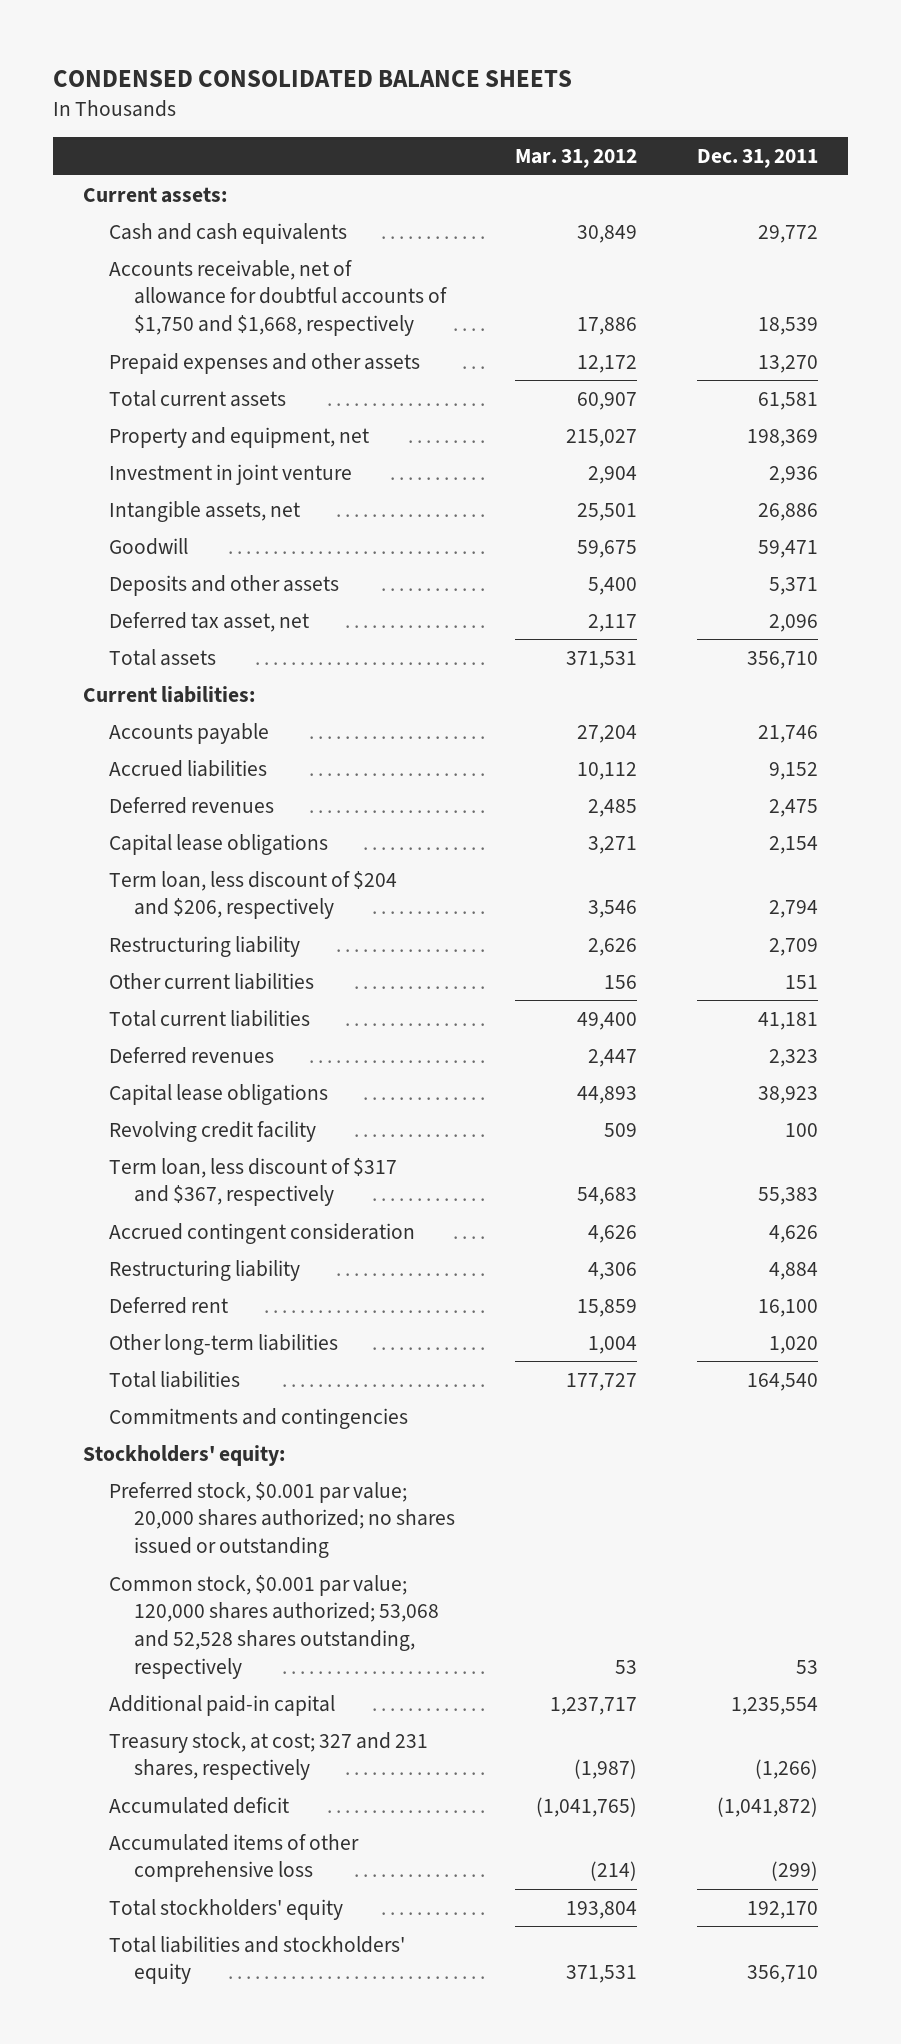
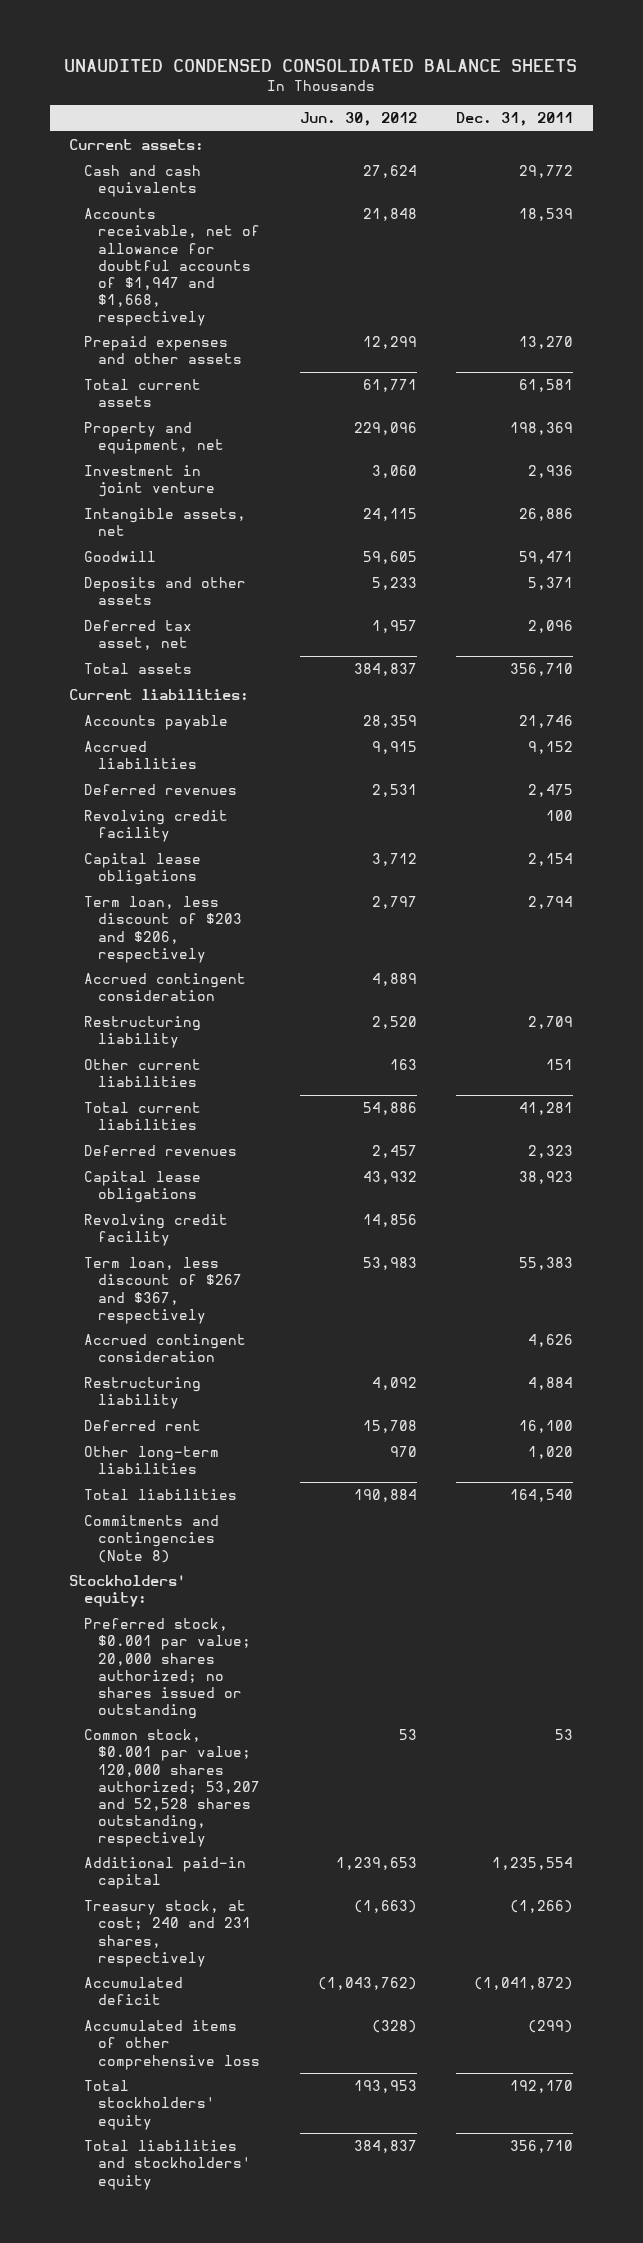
[53,69,573,87] CONDENSED CONSOLIDATED BALANCE SHEETS -> [64,58,578,72] UNAUDITED CONDENSED CONSOLIDATED BALANCE SHEETS
[515,149,638,169] Mar. 31, 2012 -> none
none -> [299,112,417,127] Jun. 30, 2012
[108,259,448,337] Accounts receivable, net of allowance for doubtful accounts of $1,750 and $1,668, respectively -> [83,208,261,326] Accounts receivable, net of allowance for doubtful accounts of $1,947 and $1,668, respectively
[108,1120,316,1142] Revolving credit facility -> [83,810,228,843] Revolving credit facility
[108,870,397,920] Term loan, less discount of $204 and $206, respectively -> [83,896,243,963] Term loan, less discount of $203 and $206, respectively
none -> [83,973,246,1002] Accrued contingent consideration
[758,1011,819,1030] 41,181 -> [519,1102,574,1116] 41,281
none -> [83,1214,228,1247] Revolving credit facility
[108,1157,397,1207] Term loan, less discount of $317 and $367, respectively -> [83,1257,243,1324] Term loan, less discount of $267 and $367, respectively
[108,1407,408,1429] Commitments and contingencies -> [83,1515,219,1563] Commitments and contingencies (Note 8)
[108,1574,440,1680] Common stock, $0.001 par value; 120,000 shares authorized; 53,068 and 52,528 shares outstanding, respectively -> [83,1729,261,1847] Common stock, $0.001 par value; 120,000 shares authorized; 53,207 and 52,528 shares outstanding, respectively
[108,1731,428,1781] Treasury stock, at cost; 327 and 231 shares, respectively -> [83,1900,252,1967] Treasury stock, at cost; 240 and 231 shares, respectively

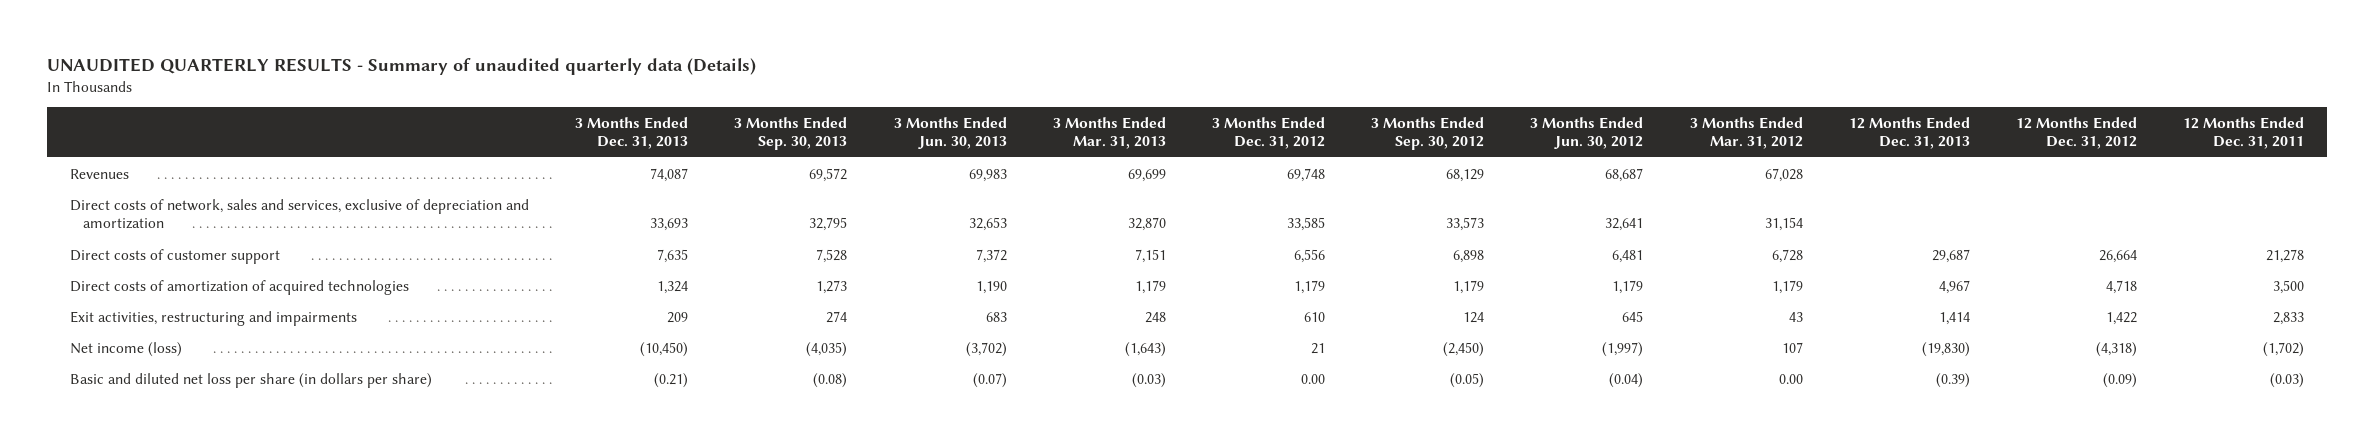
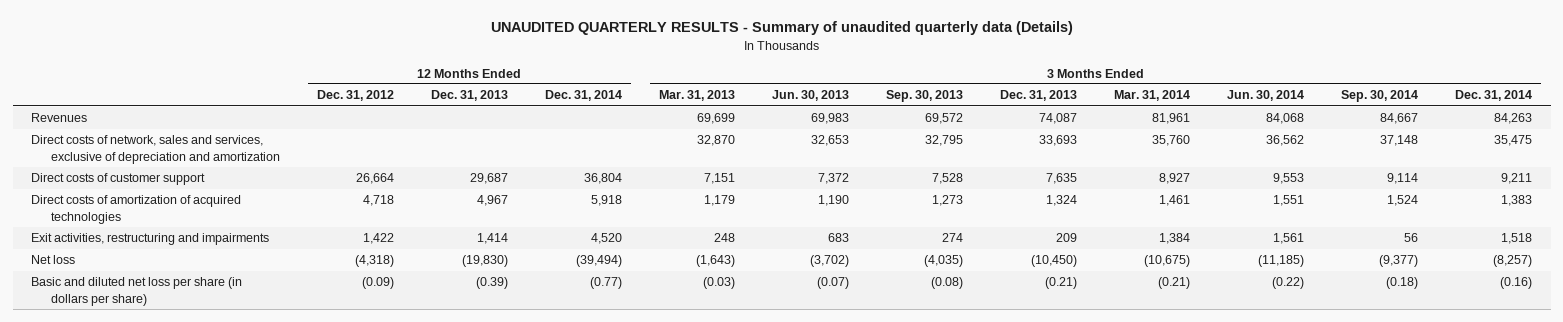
[1212,116,1326,150] 3 Months Ended Dec. 31, 2012 -> none
[1371,116,1485,151] 3 Months Ended Sep. 30, 2012 -> none
[1530,116,1644,150] 3 Months Ended Jun. 30, 2012 -> none
[1689,116,1803,150] 3 Months Ended Mar. 31, 2012 -> none
[2183,116,2305,150] 12 Months Ended Dec. 31, 2011 -> none
none -> [544,90,622,102] Dec. 31, 2014
none -> [1114,90,1191,102] Mar. 31, 2014
none -> [1227,90,1305,102] Jun. 30, 2014
none -> [1341,90,1419,103] Sep. 30, 2014
none -> [1455,90,1533,102] Dec. 31, 2014
[69,341,182,357] Net income (loss) -> [31,255,76,265] Net loss

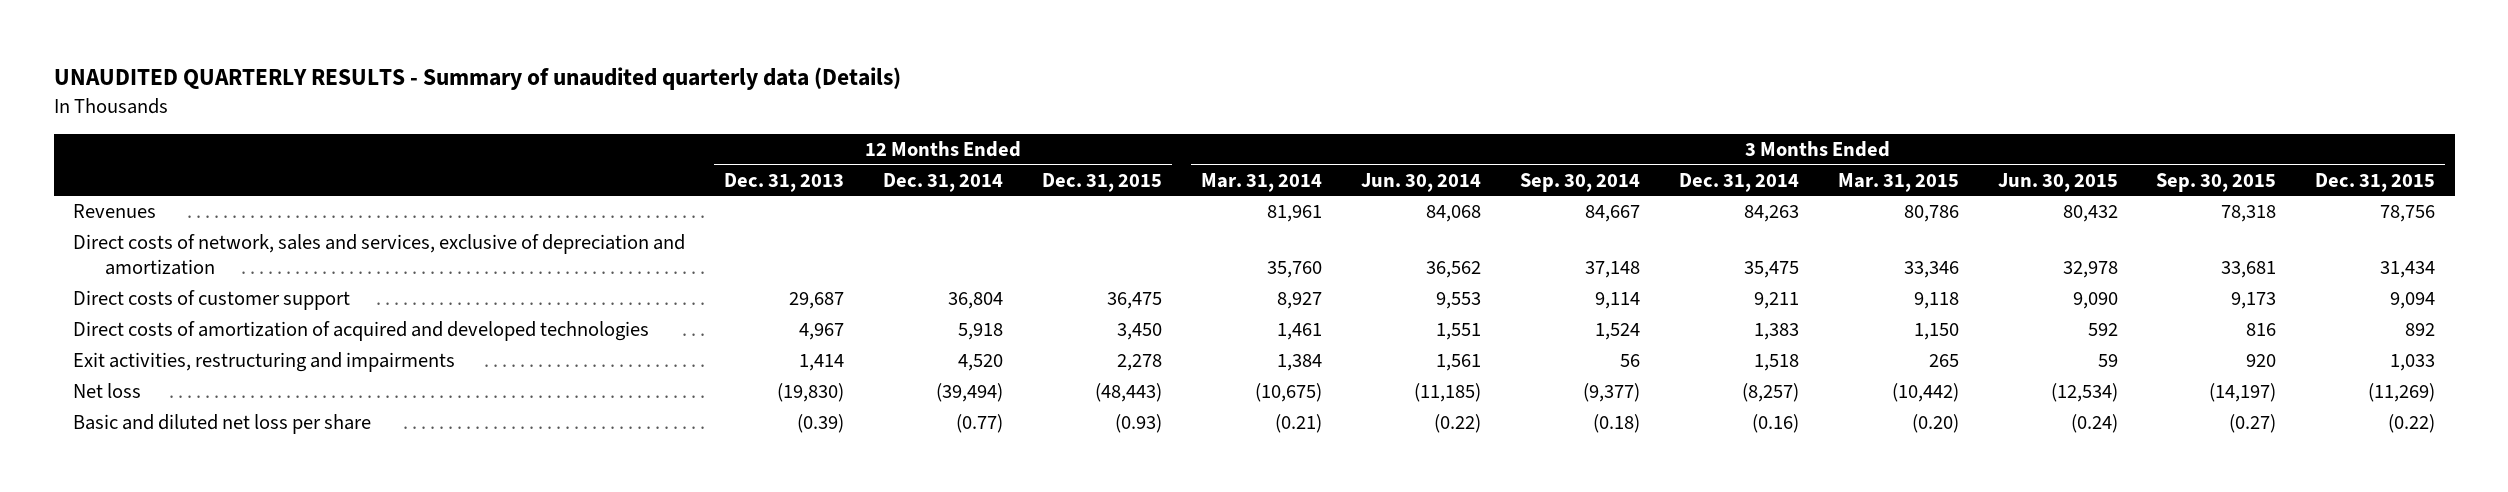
[316,90,394,102] Dec. 31, 2012 -> none
[659,90,736,102] Mar. 31, 2013 -> none
[772,90,850,102] Jun. 30, 2013 -> none
[886,90,964,103] Sep. 30, 2013 -> none
[1000,90,1078,102] Dec. 31, 2013 -> none
none -> [1041,172,1162,192] Dec. 31, 2015
none -> [1837,172,1959,192] Mar. 31, 2015
none -> [1997,172,2118,192] Jun. 30, 2015
none -> [2156,172,2277,192] Sep. 30, 2015
none -> [2315,172,2436,192] Dec. 31, 2015
[31,195,242,224] Direct costs of amortization of acquired technologies -> [73,321,650,342] Direct costs of amortization of acquired and developed technologies
[31,277,243,306] Basic and diluted net loss per share (in dollars per share) -> [73,414,372,435] Basic and diluted net loss per share

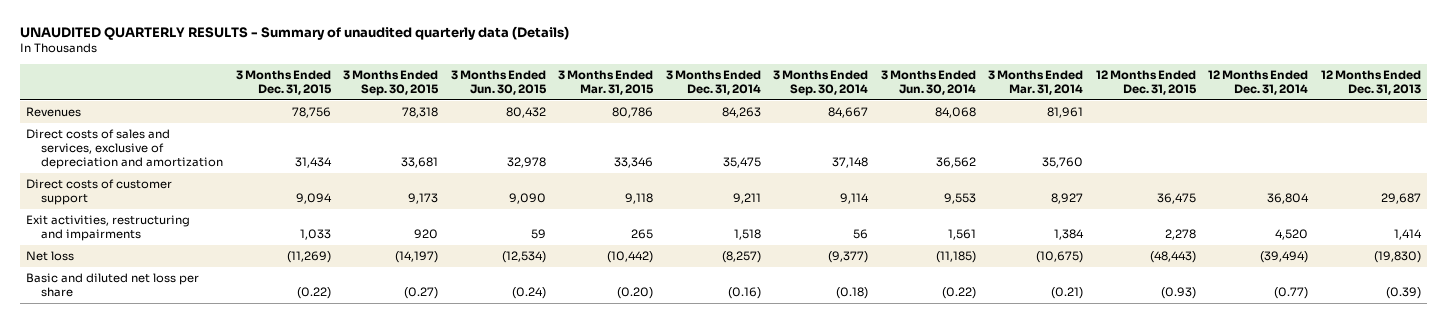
[73,234,686,276] Direct costs of network, sales and services, exclusive of depreciation and amortization -> [25,128,224,170] Direct costs of sales and services, exclusive of depreciation and amortization
[73,321,650,342] Direct costs of amortization of acquired and developed technologies -> none

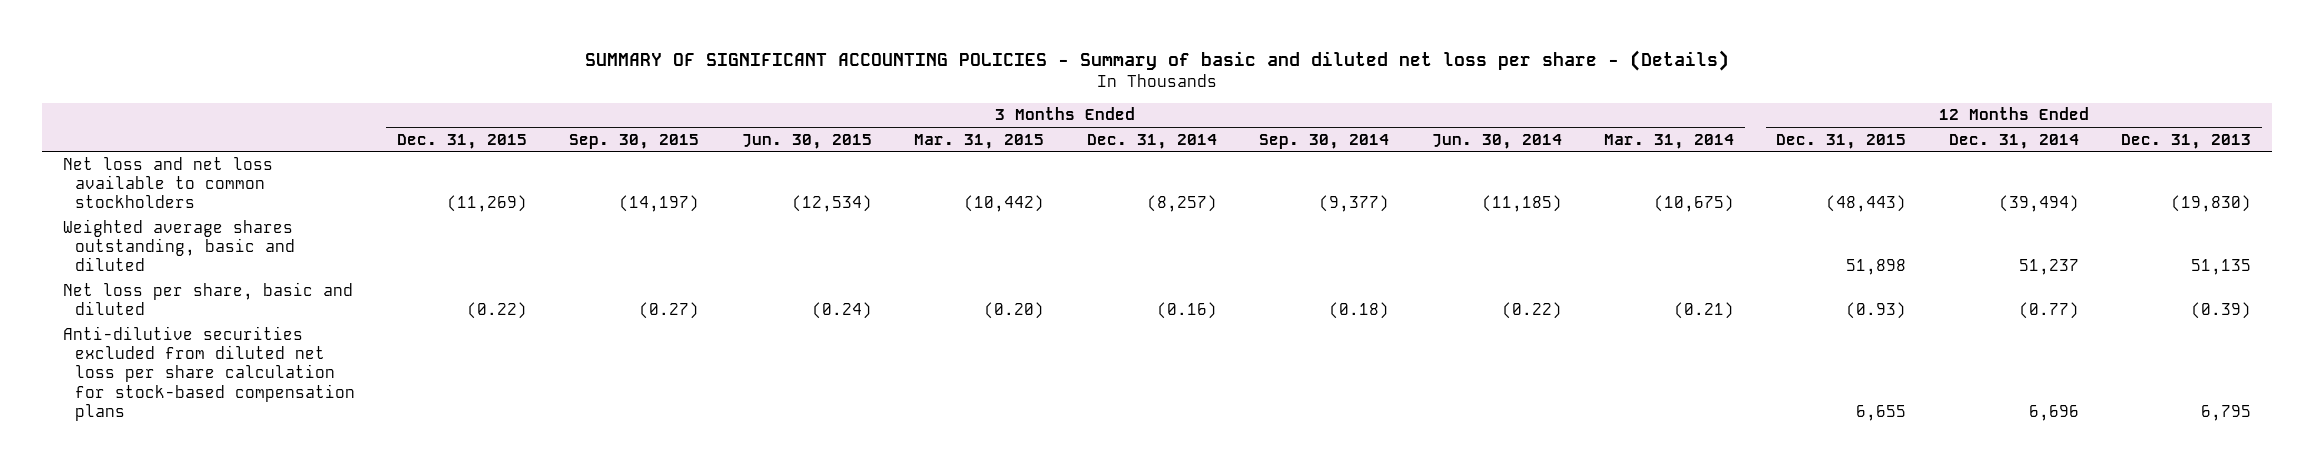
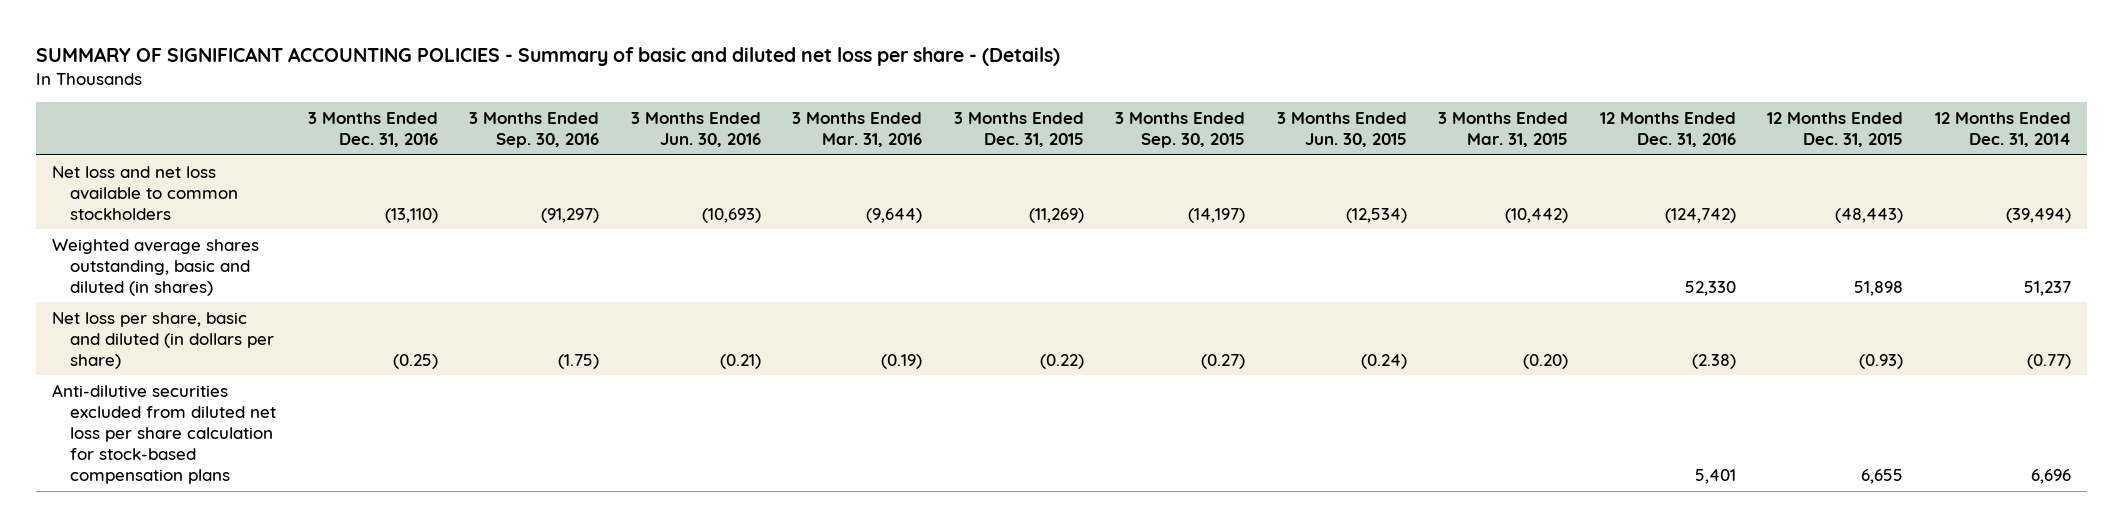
[1086,133,1217,149] Dec. 31, 2014 -> none
[1259,133,1390,149] Sep. 30, 2014 -> none
[1431,133,1562,149] Jun. 30, 2014 -> none
[1603,133,1734,149] Mar. 31, 2014 -> none
[2121,133,2252,149] Dec. 31, 2013 -> none
none -> [307,111,438,148] 3 Months Ended Dec. 31, 2016
none -> [469,111,600,149] 3 Months Ended Sep. 30, 2016
none -> [630,111,761,148] 3 Months Ended Jun. 30, 2016
none -> [792,111,923,148] 3 Months Ended Mar. 31, 2016
none -> [1599,111,1736,148] 12 Months Ended Dec. 31, 2016
[63,218,295,272] Weighted average shares outstanding, basic and diluted -> [51,238,259,296] Weighted average shares outstanding, basic and diluted (in shares)
[63,281,354,316] Net loss per share, basic and diluted -> [51,311,275,369] Net loss per share, basic and diluted (in dollars per share)

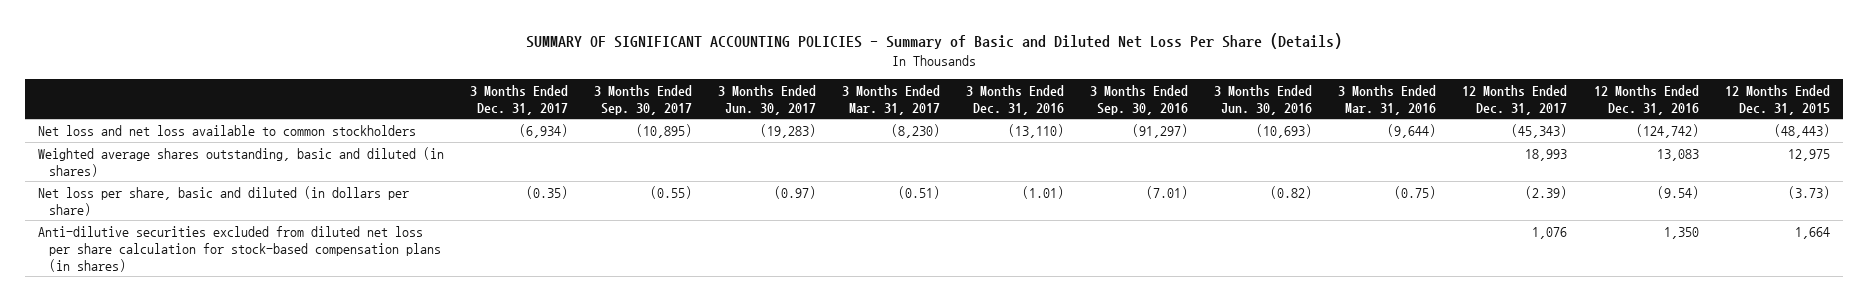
[36,47,1061,67] SUMMARY OF SIGNIFICANT ACCOUNTING POLICIES - Summary of basic and diluted net loss per share - (Details) -> [525,33,1342,50] SUMMARY OF SIGNIFICANT ACCOUNTING POLICIES - Summary of Basic and Diluted Net Loss Per Share (Details)
[953,111,1084,148] 3 Months Ended Dec. 31, 2015 -> none
[1115,111,1246,149] 3 Months Ended Sep. 30, 2015 -> none
[1276,111,1407,148] 3 Months Ended Jun. 30, 2015 -> none
[1438,111,1569,148] 3 Months Ended Mar. 31, 2015 -> none
[1934,111,2071,148] 12 Months Ended Dec. 31, 2014 -> none
none -> [469,84,568,115] 3 Months Ended Dec. 31, 2017
none -> [593,84,692,115] 3 Months Ended Sep. 30, 2017
none -> [717,84,816,115] 3 Months Ended Jun. 30, 2017
none -> [842,84,941,115] 3 Months Ended Mar. 31, 2017
none -> [1462,84,1568,115] 12 Months Ended Dec. 31, 2017
[1684,280,1736,296] 52,330 -> [1656,148,1699,161] 13,083
[1854,280,1904,296] 51,898 -> [1787,148,1830,161] 12,975
[392,353,438,369] (0.25) -> [1022,185,1065,199] (1.01)
[558,353,600,369] (1.75) -> [1146,185,1189,199] (7.01)
[719,353,761,369] (0.21) -> [1270,185,1313,199] (0.82)
[881,353,923,369] (0.19) -> [1394,185,1437,199] (0.75)
[1691,353,1736,369] (2.38) -> [1656,185,1699,199] (9.54)
[1859,353,1904,369] (0.93) -> [1787,185,1830,199] (3.73)
[51,383,277,485] Anti-dilutive securities excluded from diluted net loss per share calculation for stock-based compensation plans -> [37,225,441,272] Anti-dilutive securities excluded from diluted net loss per share calculation for stock-based compensation plans (in shares)
[1694,469,1736,485] 5,401 -> [1663,226,1699,239] 1,350
[1861,469,1904,485] 6,655 -> [1794,226,1830,239] 1,664

